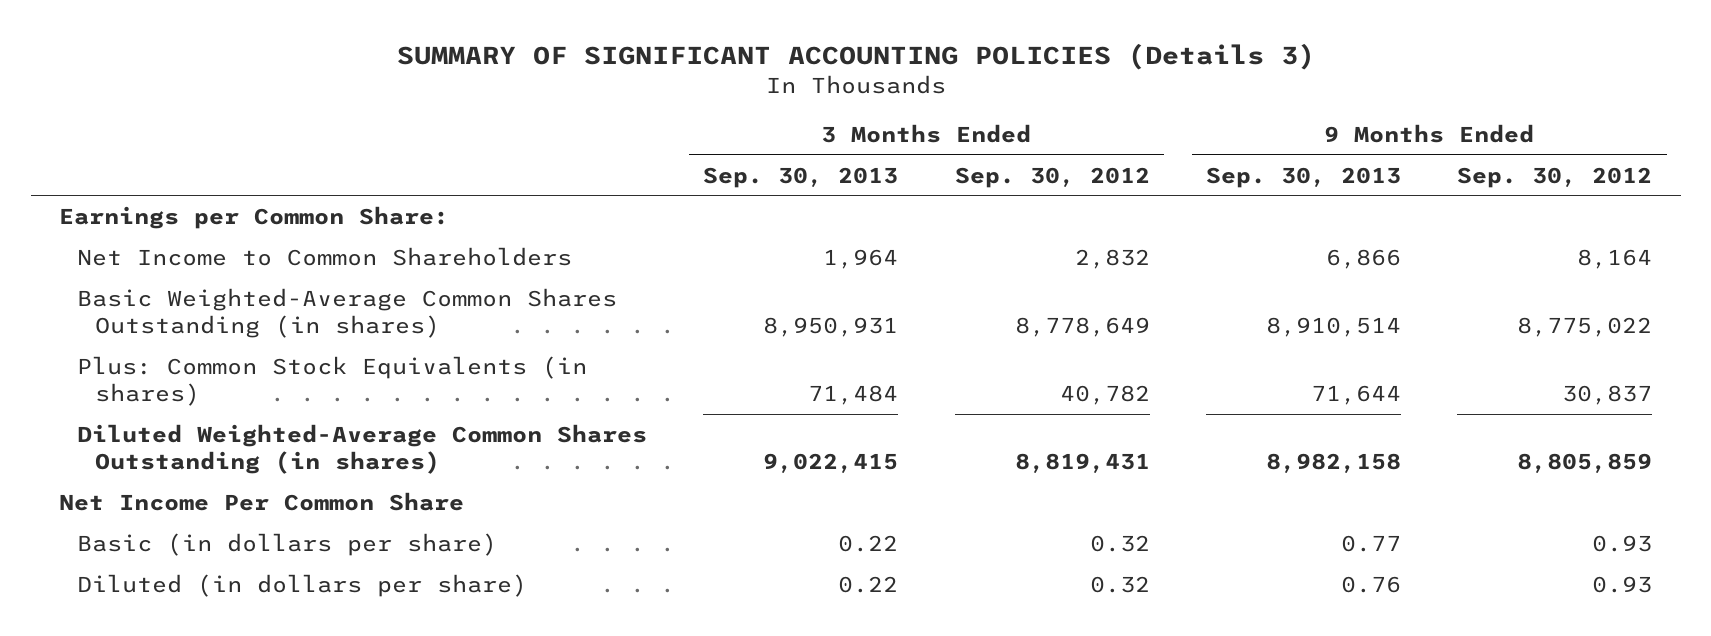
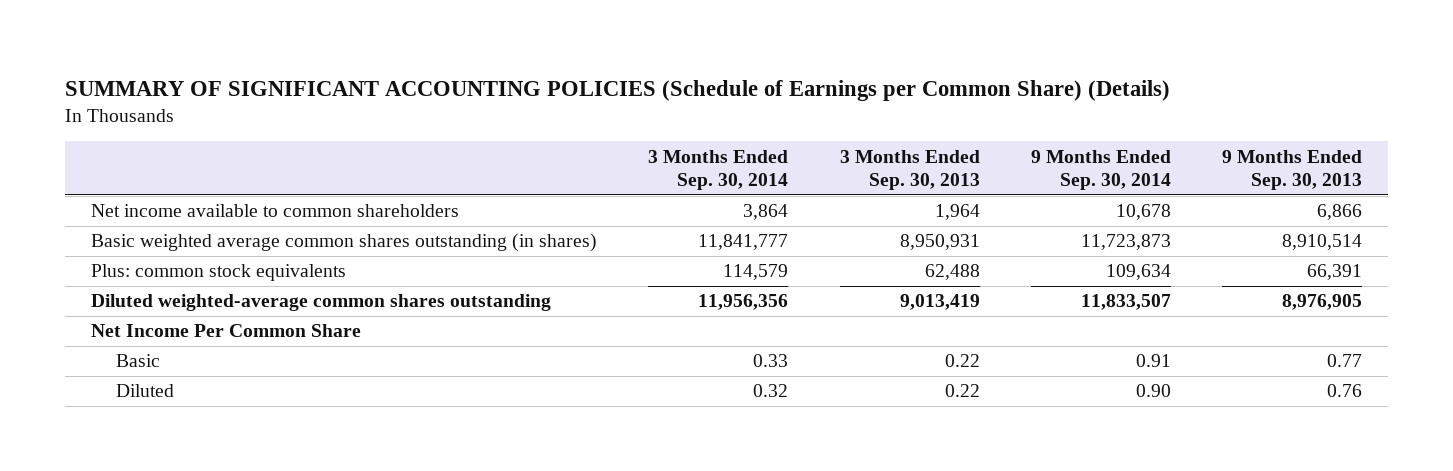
[396,42,1315,70] SUMMARY OF SIGNIFICANT ACCOUNTING POLICIES (Details 3) -> [65,79,1171,101] SUMMARY OF SIGNIFICANT ACCOUNTING POLICIES (Schedule of Earnings per Common Share) (Details)
[954,166,1150,188] Sep. 30, 2012 -> none
[1457,166,1653,188] Sep. 30, 2012 -> none
none -> [648,149,789,191] 3 Months Ended Sep. 30, 2014
none -> [1031,149,1172,191] 9 Months Ended Sep. 30, 2014
[58,205,449,229] Earnings per Common Share: -> none
[76,246,572,266] Net Income to Common Shareholders -> [91,204,460,218] Net income available to common shareholders
[76,287,617,339] Basic Weighted-Average Common Shares Outstanding (in shares) -> [91,233,598,253] Basic weighted average common shares outstanding (in shares)
[76,355,587,407] Plus: Common Stock Equivalents (in shares) -> [91,264,347,282] Plus: common stock equivalents
[808,385,899,406] 71,484 -> [924,264,980,281] 62,488
[1311,385,1402,406] 71,644 -> [1307,264,1363,281] 66,391
[76,423,647,475] Diluted Weighted-Average Common Shares Outstanding (in shares) -> [91,294,552,312] Diluted weighted-average common shares outstanding
[763,453,899,474] 9,022,415 -> [899,294,980,311] 9,013,419
[1266,453,1402,474] 8,982,158 -> [1282,294,1363,311] 8,976,905
[76,532,497,556] Basic (in dollars per share) -> [115,354,160,368] Basic
[76,573,527,597] Diluted (in dollars per share) -> [115,384,174,398] Diluted

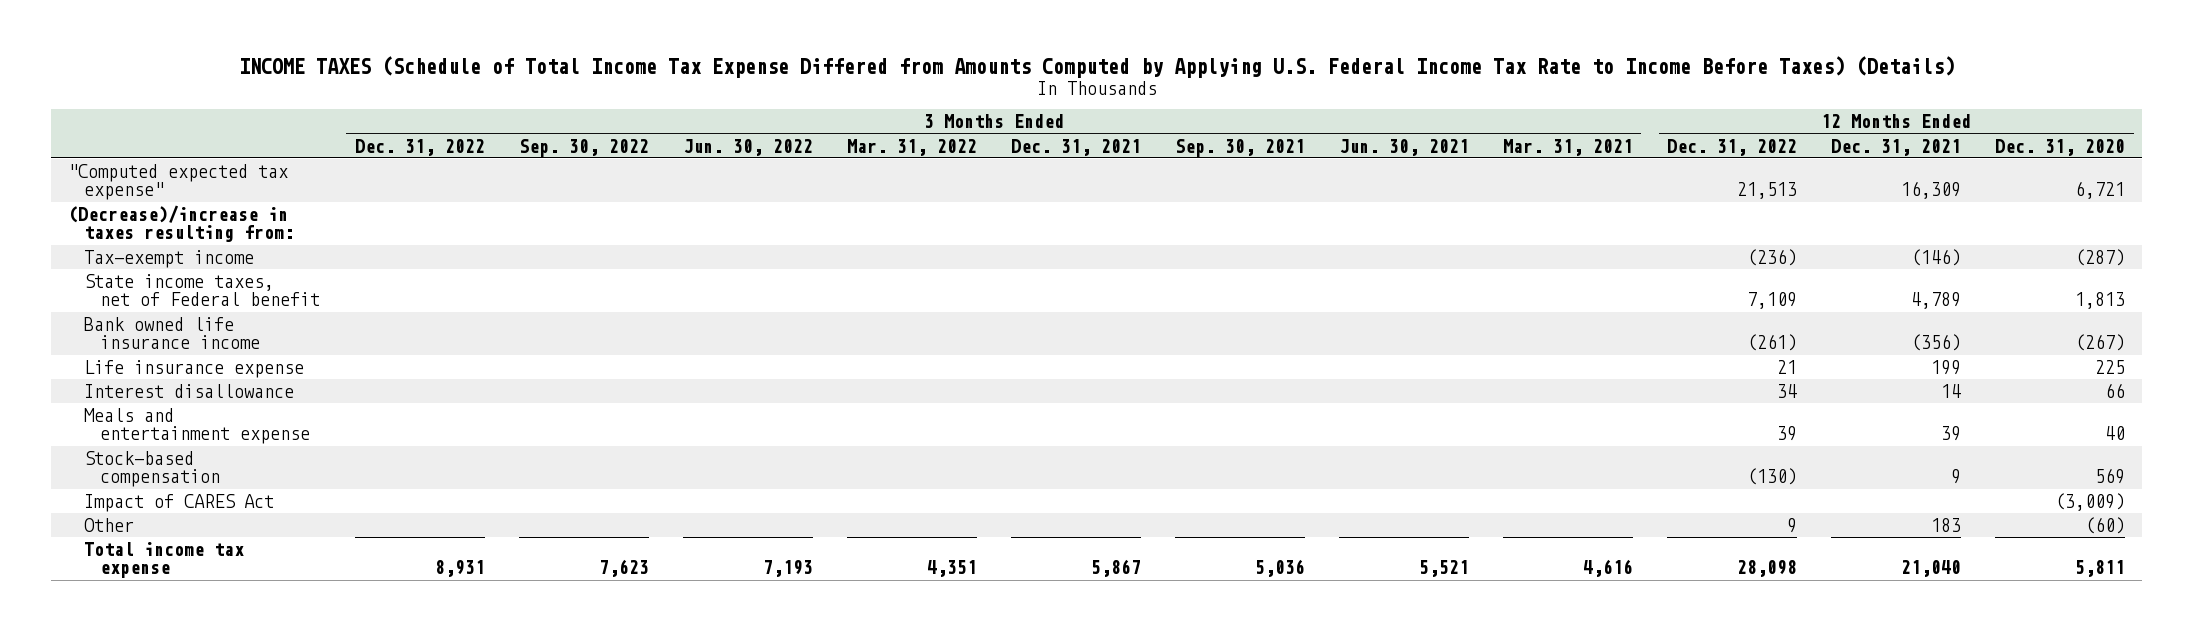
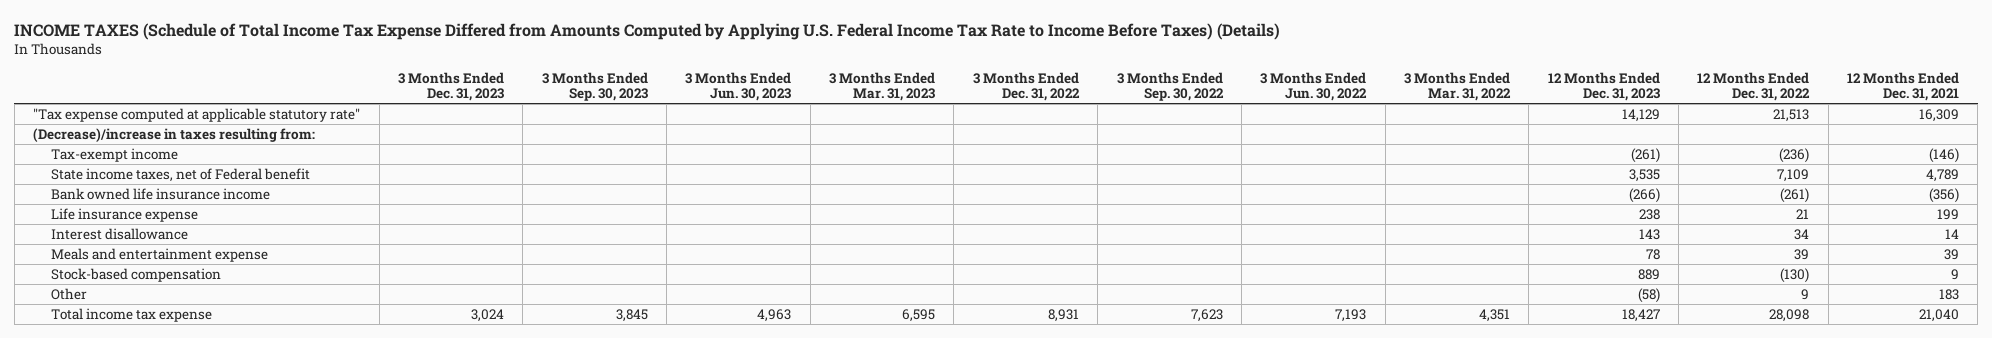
[1010,138,1141,156] Dec. 31, 2021 -> none
[1174,138,1305,157] Sep. 30, 2021 -> none
[1338,138,1469,156] Jun. 30, 2021 -> none
[1502,138,1633,156] Mar. 31, 2021 -> none
[1995,138,2126,156] Dec. 31, 2020 -> none
none -> [397,71,504,102] 3 Months Ended Dec. 31, 2023
none -> [541,71,648,102] 3 Months Ended Sep. 30, 2023
none -> [685,71,792,102] 3 Months Ended Jun. 30, 2023
none -> [829,71,936,102] 3 Months Ended Mar. 31, 2023
none -> [1547,71,1660,102] 12 Months Ended Dec. 31, 2023
[68,163,289,201] "Computed expected tax expense" -> [33,107,361,122] "Tax expense computed at applicable statutory rate"
[84,493,275,512] Impact of CARES Act -> none

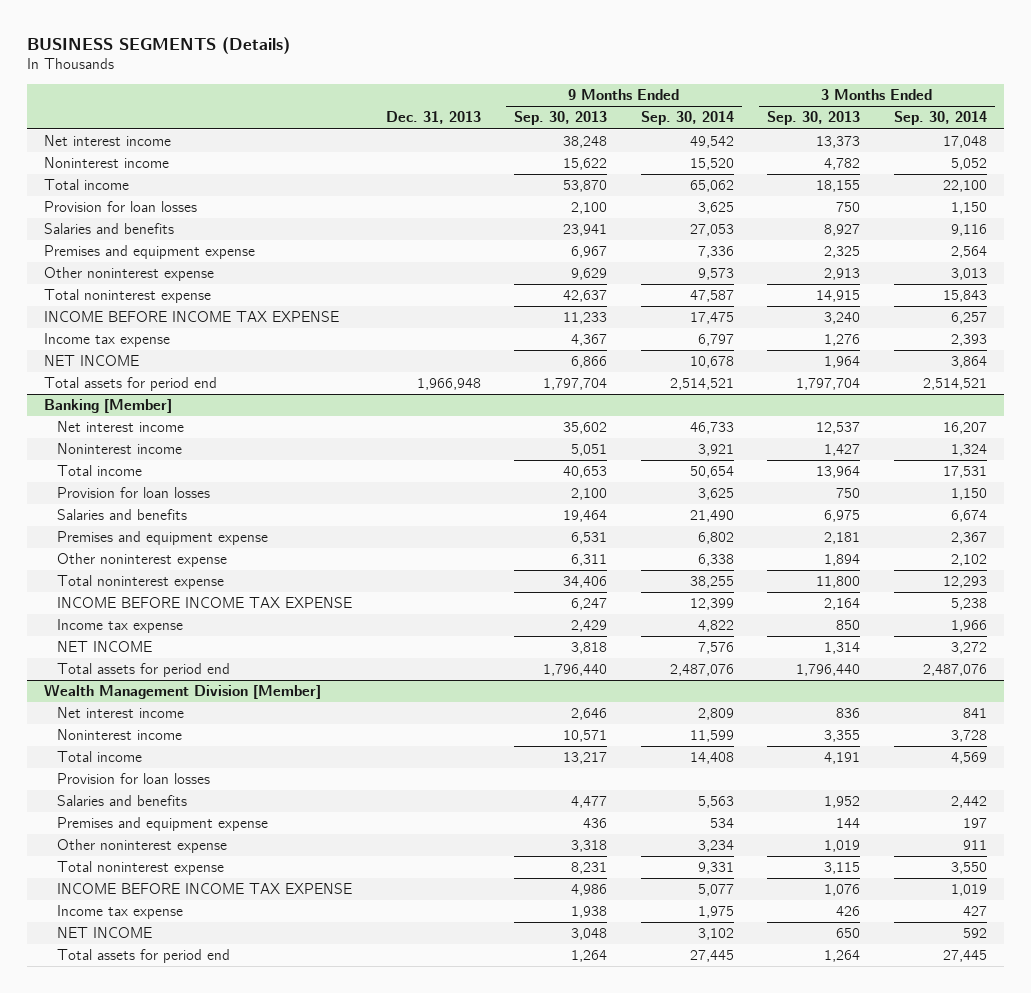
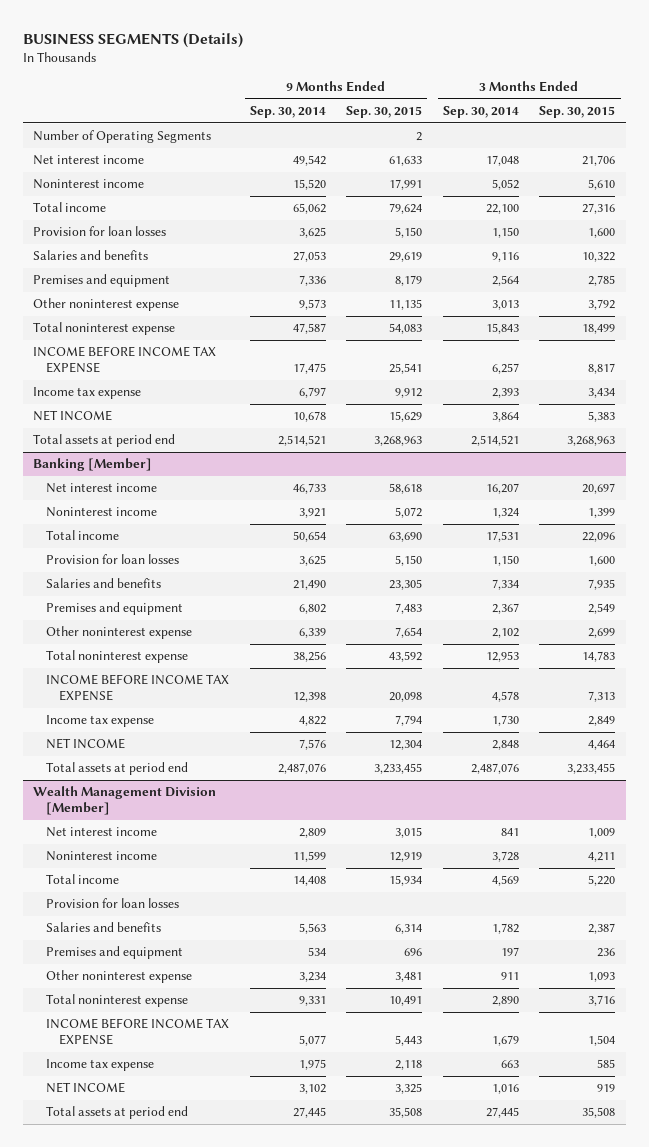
[385,111,481,125] Dec. 31, 2013 -> none
[514,111,608,126] Sep. 30, 2013 -> none
[767,111,861,126] Sep. 30, 2013 -> none
none -> [346,106,423,119] Sep. 30, 2015
none -> [539,106,616,119] Sep. 30, 2015
none -> [33,130,212,144] Number of Operating Segments
[44,245,256,260] Premises and equipment expense -> [33,274,171,288] Premises and equipment
[44,377,218,392] Total assets for period end -> [33,434,176,448] Total assets at period end
[950,510,987,523] 6,674 -> [491,579,519,591] 7,334
[56,531,268,546] Premises and equipment expense -> [46,602,184,616] Premises and equipment
[697,554,734,567] 6,338 -> [298,628,326,639] 6,339
[689,576,734,589] 38,255 -> [292,651,326,663] 38,256
[942,576,987,589] 12,293 -> [485,651,519,663] 12,953
[689,598,734,611] 12,399 -> [292,691,326,702] 12,398
[950,598,987,611] 5,238 -> [491,690,519,702] 4,578
[950,620,987,633] 1,966 -> [491,715,519,727] 1,730
[950,642,987,655] 3,272 -> [491,740,519,751] 2,848
[56,663,230,678] Total assets for period end -> [46,762,189,776] Total assets at period end
[950,796,987,809] 2,442 -> [491,923,519,935] 1,782
[56,817,268,832] Premises and equipment expense -> [46,946,184,960] Premises and equipment
[950,862,987,875] 3,550 -> [491,996,519,1007] 2,890
[950,884,987,897] 1,019 -> [491,1034,519,1046] 1,679
[962,906,987,917] 427 -> [500,1060,519,1069] 663
[962,928,987,939] 592 -> [491,1084,519,1095] 1,016
[56,949,230,964] Total assets for period end -> [46,1106,189,1120] Total assets at period end

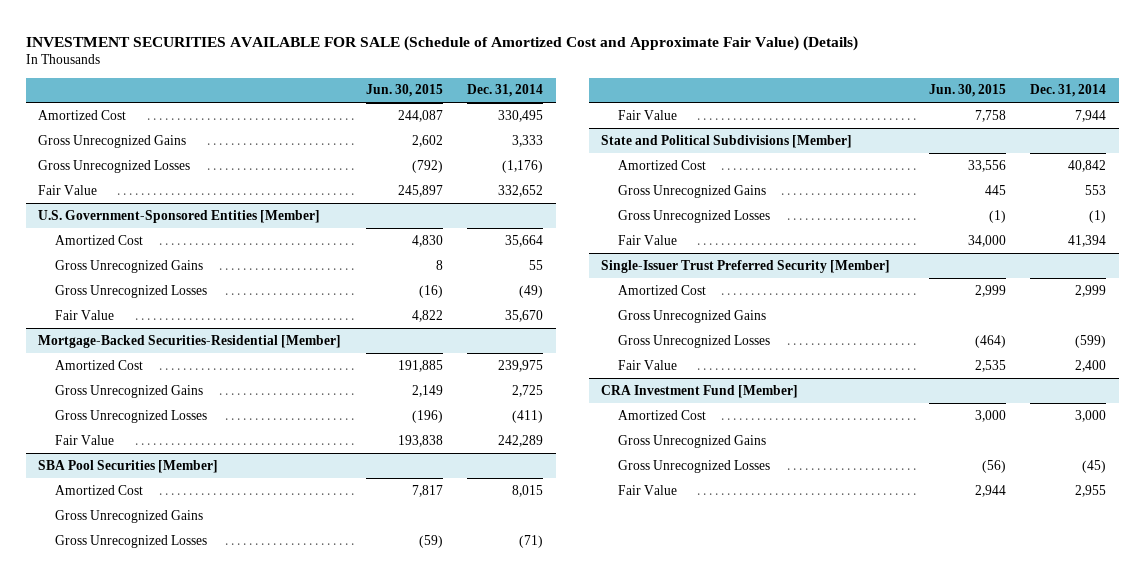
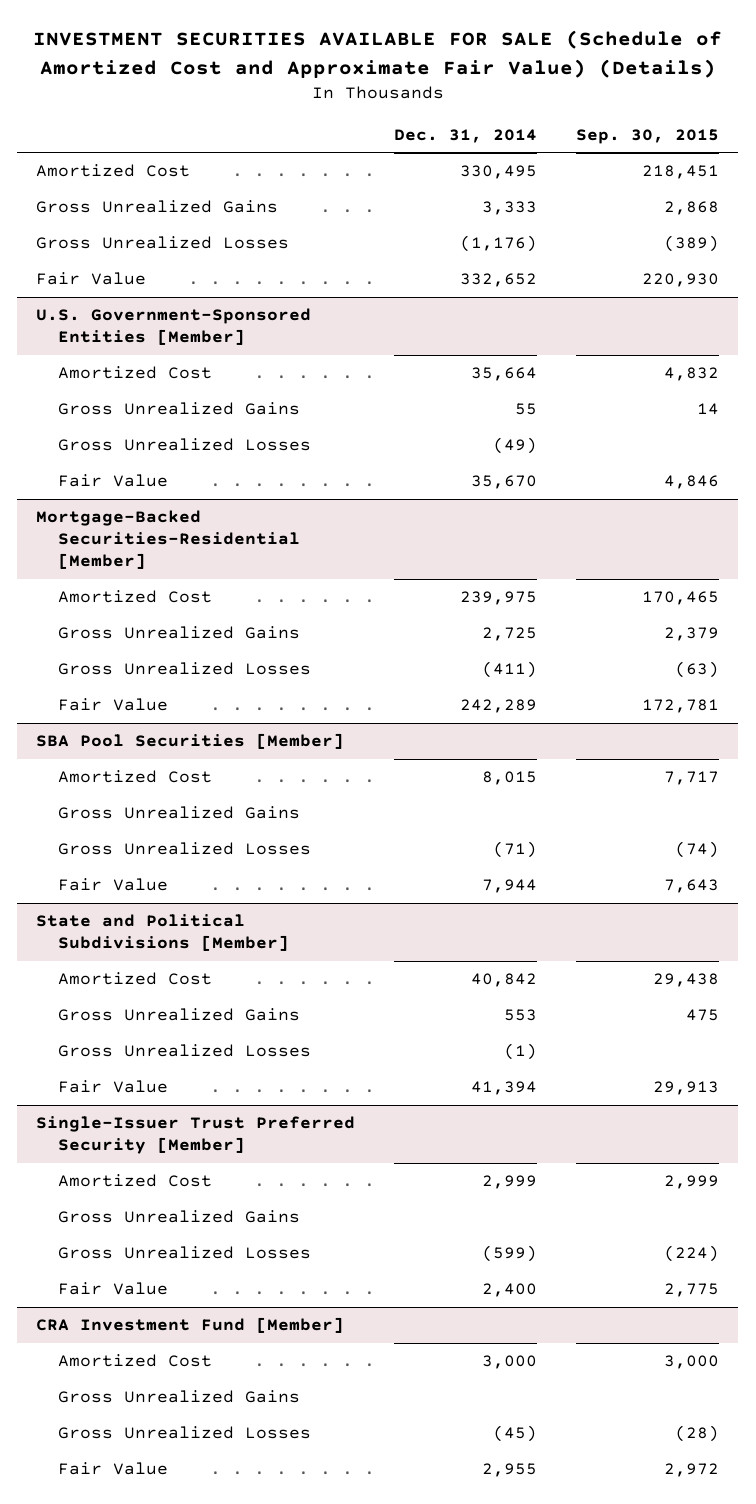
[365,84,443,98] Jun. 30, 2015 -> none
none -> [576,128,720,144] Sep. 30, 2015
[38,134,187,148] Gross Unrecognized Gains -> [36,200,279,214] Gross Unrealized Gains
[38,159,191,173] Gross Unrecognized Losses -> [36,236,290,250] Gross Unrealized Losses
[54,259,203,273] Gross Unrecognized Gains -> [57,402,300,416] Gross Unrealized Gains
[54,284,207,298] Gross Unrecognized Losses -> [57,438,311,452] Gross Unrealized Losses
[54,384,203,398] Gross Unrecognized Gains -> [57,626,300,640] Gross Unrealized Gains
[54,409,207,423] Gross Unrecognized Losses -> [57,662,311,676] Gross Unrealized Losses
[54,509,203,523] Gross Unrecognized Gains -> [57,806,300,820] Gross Unrealized Gains
[54,534,207,548] Gross Unrecognized Losses -> [57,842,311,856] Gross Unrealized Losses
[617,184,766,198] Gross Unrecognized Gains -> [57,1008,300,1022] Gross Unrealized Gains
[617,209,770,223] Gross Unrecognized Losses -> [57,1044,311,1058] Gross Unrealized Losses
[617,309,766,323] Gross Unrecognized Gains -> [57,1210,300,1224] Gross Unrealized Gains
[617,334,770,348] Gross Unrecognized Losses -> [57,1246,311,1260] Gross Unrealized Losses
[617,434,766,448] Gross Unrecognized Gains -> [57,1390,300,1404] Gross Unrealized Gains
[617,459,770,473] Gross Unrecognized Losses -> [57,1426,311,1440] Gross Unrealized Losses

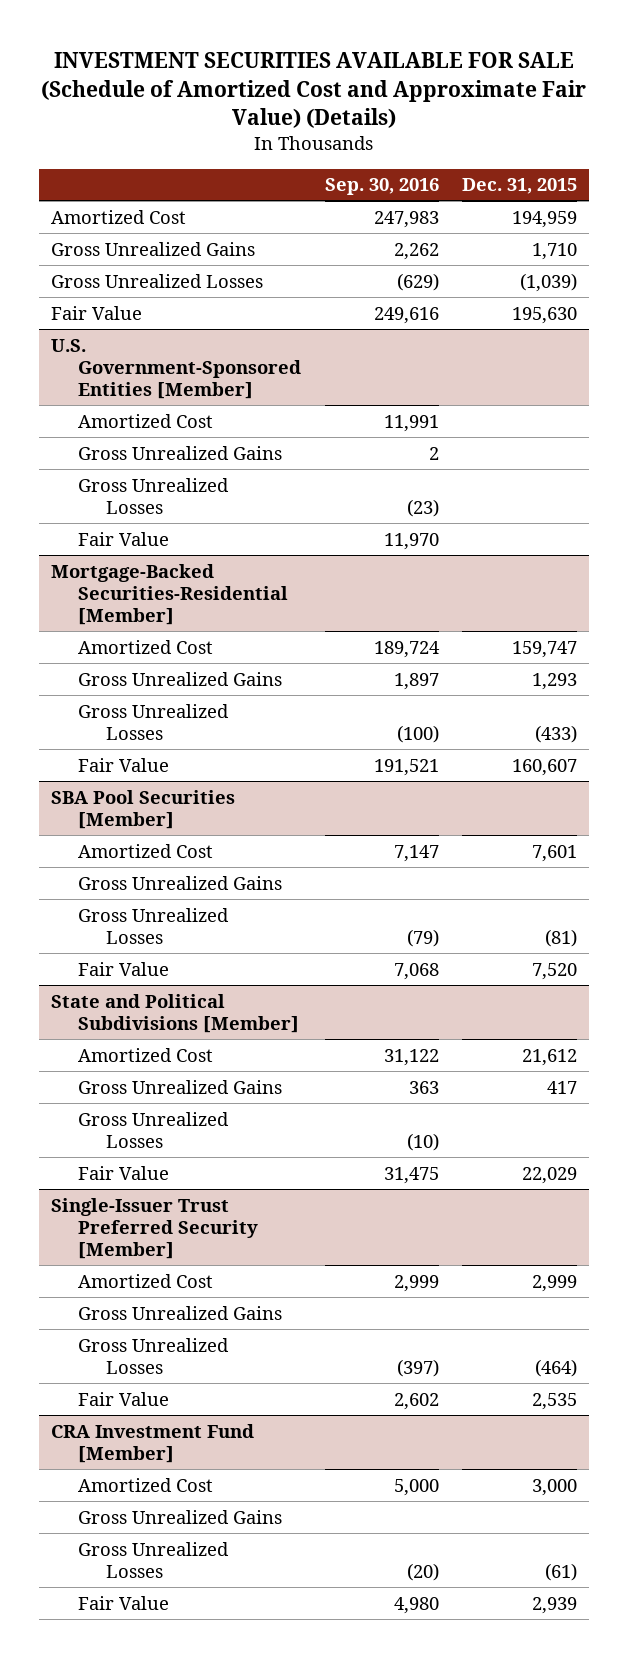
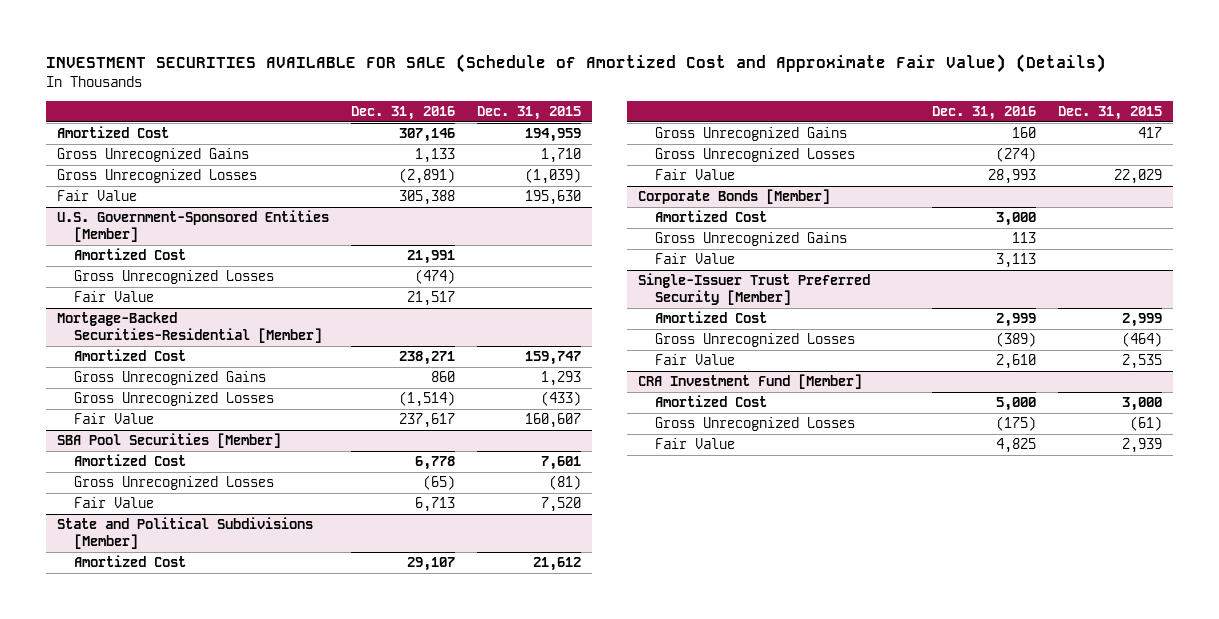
[324,178,439,196] Sep. 30, 2016 -> none
none -> [351,106,456,121] Dec. 31, 2016
[51,241,256,256] Gross Unrealized Gains -> [57,148,250,163] Gross Unrecognized Gains
[51,273,264,288] Gross Unrealized Losses -> [57,169,258,184] Gross Unrecognized Losses
[78,445,283,460] Gross Unrealized Gains -> none
[78,477,230,514] Gross Unrealized Losses -> [73,270,274,285] Gross Unrecognized Losses
[78,671,283,686] Gross Unrealized Gains -> [73,371,266,386] Gross Unrecognized Gains
[78,703,230,740] Gross Unrealized Losses -> [73,392,274,407] Gross Unrecognized Losses
[78,875,283,890] Gross Unrealized Gains -> none
[78,907,230,944] Gross Unrealized Losses -> [73,476,274,491] Gross Unrecognized Losses
[78,1079,283,1094] Gross Unrealized Gains -> [654,127,847,142] Gross Unrecognized Gains
[78,1111,230,1148] Gross Unrealized Losses -> [654,148,855,163] Gross Unrecognized Losses
none -> [638,189,831,205] Corporate Bonds [Member]
none -> [654,210,767,223] Amortized Cost
none -> [654,232,847,247] Gross Unrecognized Gains
none -> [654,253,735,265] Fair Value
[78,1305,283,1320] Gross Unrealized Gains -> none
[78,1337,230,1374] Gross Unrealized Losses -> [654,333,855,348] Gross Unrecognized Losses
[78,1509,283,1524] Gross Unrealized Gains -> none
[78,1541,230,1578] Gross Unrealized Losses -> [654,417,855,432] Gross Unrecognized Losses

